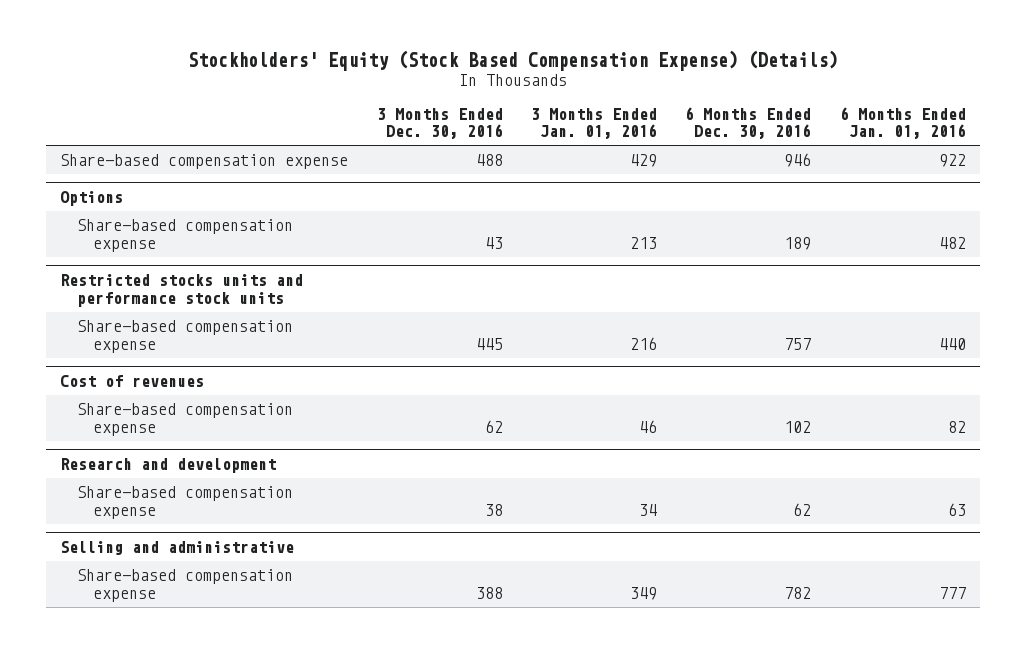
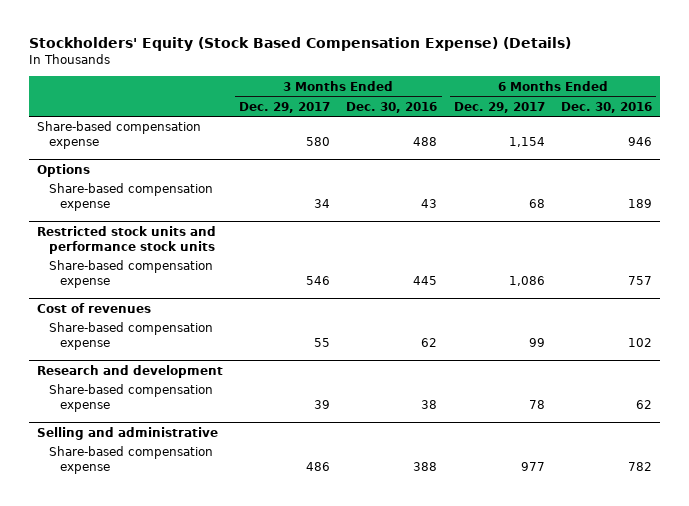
[531,107,658,140] 3 Months Ended Jan. 01, 2016 -> none
[839,106,966,140] 6 Months Ended Jan. 01, 2016 -> none
none -> [239,101,331,113] Dec. 29, 2017
none -> [453,101,545,113] Dec. 29, 2017
[60,274,304,307] Restricted stocks units and performance stock units -> [37,225,217,254] Restricted stock units and performance stock units

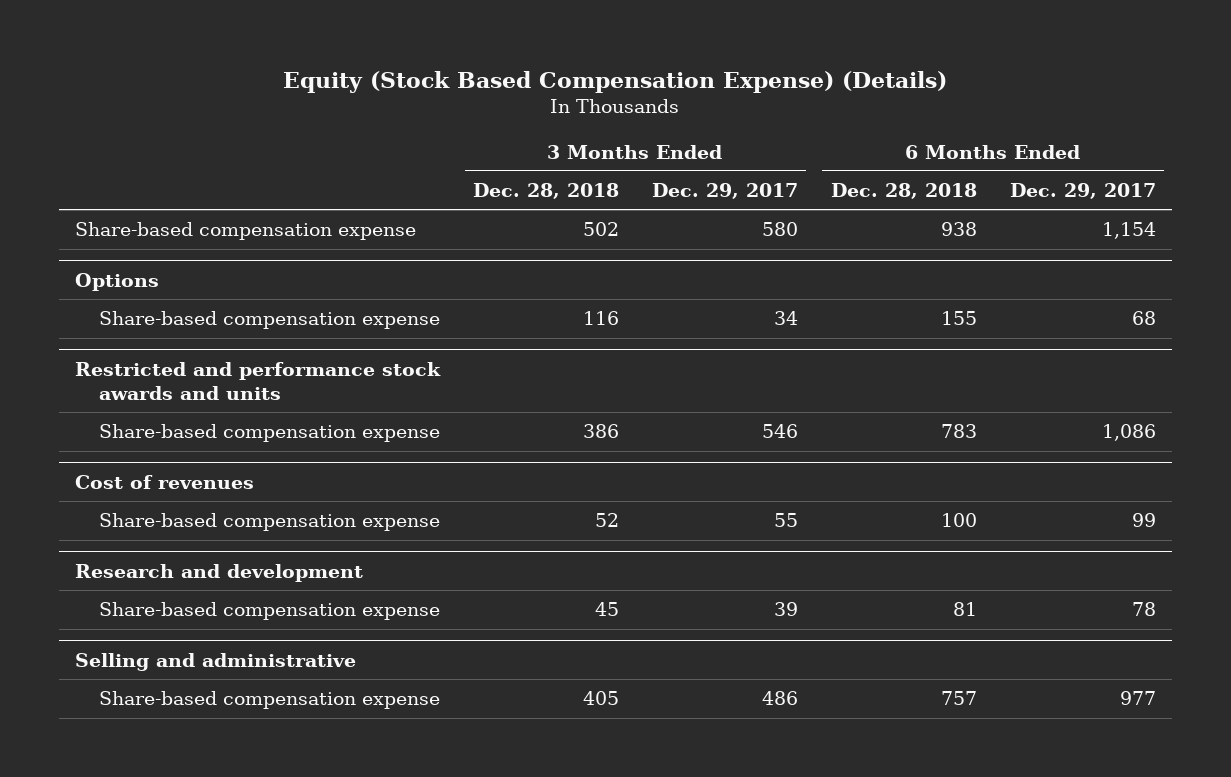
[28,36,571,51] Stockholders' Equity (Stock Based Compensation Expense) (Details) -> [283,70,948,93] Equity (Stock Based Compensation Expense) (Details)
[346,101,438,113] Dec. 30, 2016 -> none
[560,101,652,113] Dec. 30, 2016 -> none
none -> [472,183,619,200] Dec. 28, 2018
none -> [830,183,977,200] Dec. 28, 2018
[37,225,217,254] Restricted stock units and performance stock units -> [74,361,441,400] Restricted and performance stock awards and units

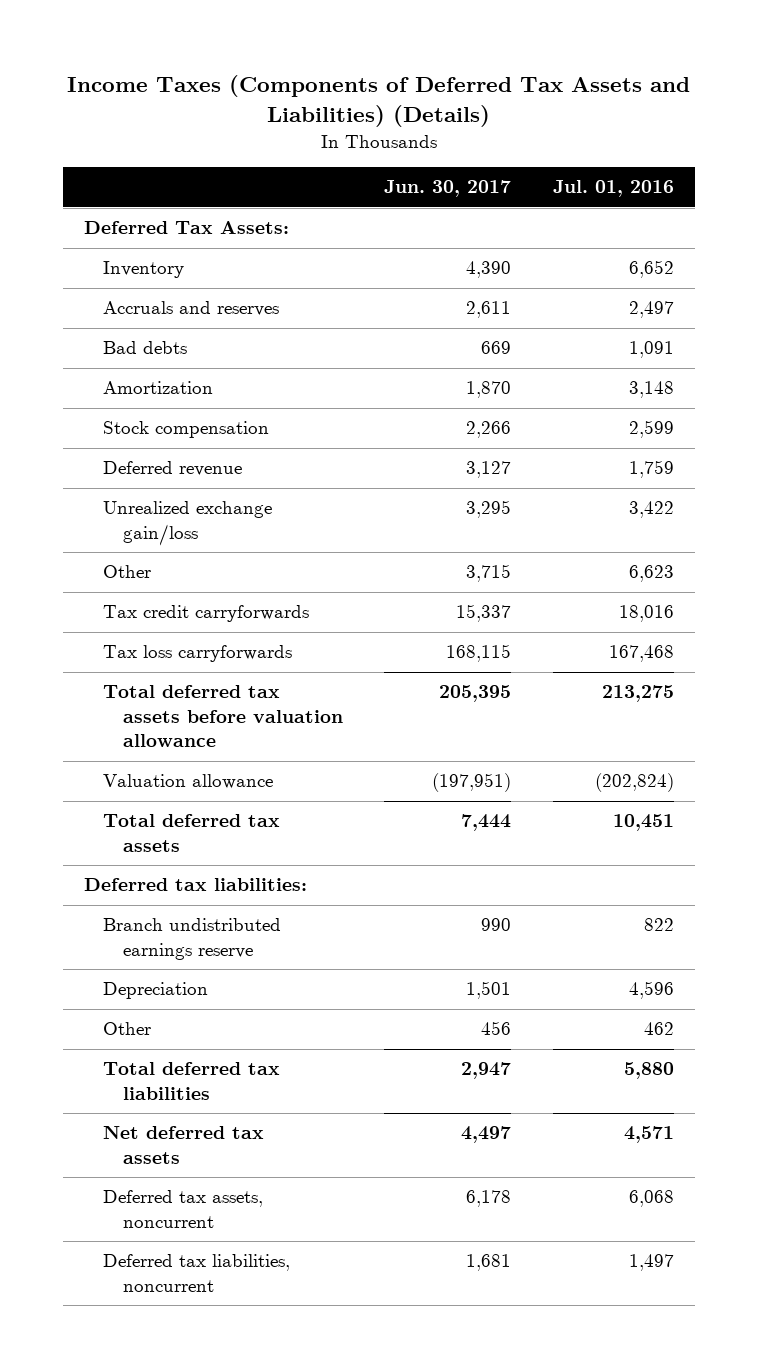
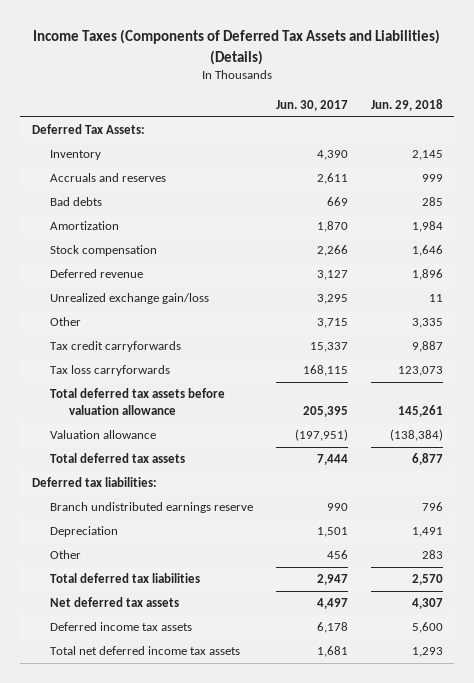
[553,180,675,198] Jul. 01, 2016 -> none
none -> [370,99,443,112] Jun. 29, 2018
[103,1190,264,1228] Deferred tax assets, noncurrent -> [50,622,193,632] Deferred income tax assets
[103,1254,291,1292] Deferred tax liabilities, noncurrent -> [50,646,241,656] Total net deferred income tax assets

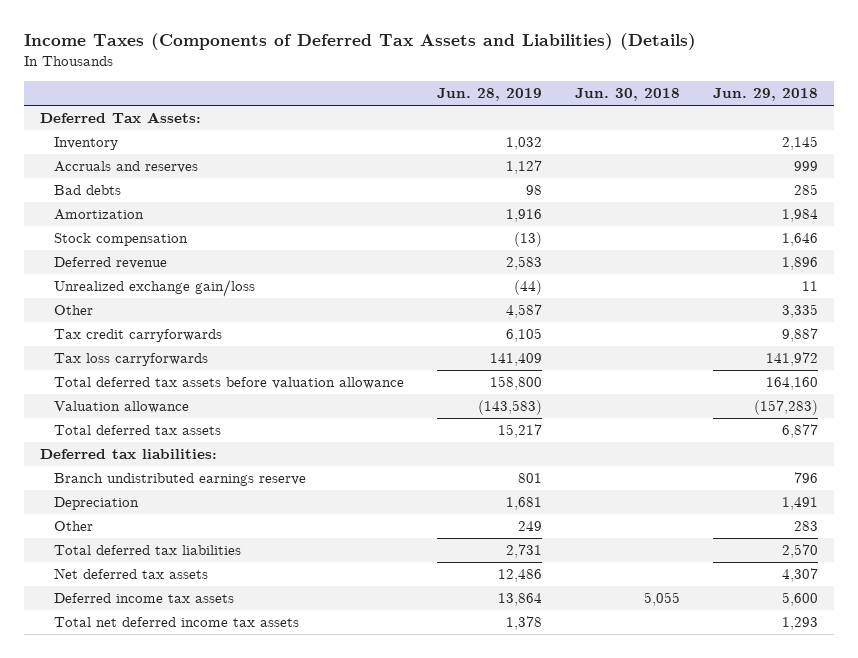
[275,100,348,112] Jun. 30, 2017 -> none
none -> [437,88,543,102] Jun. 28, 2019
none -> [575,88,681,102] Jun. 30, 2018
[397,366,443,377] 123,073 -> [765,352,818,367] 141,972
[397,405,443,418] 145,261 -> [765,377,818,391] 164,160
[389,429,443,442] (138,384) -> [753,400,818,416] (157,283)

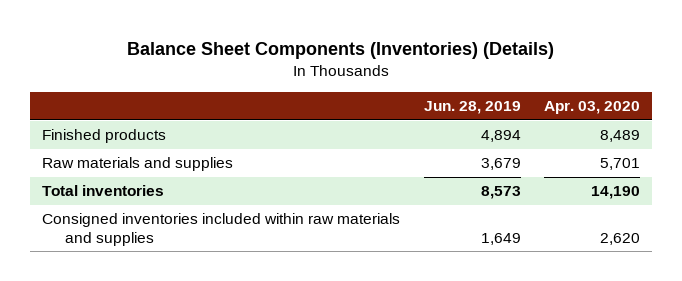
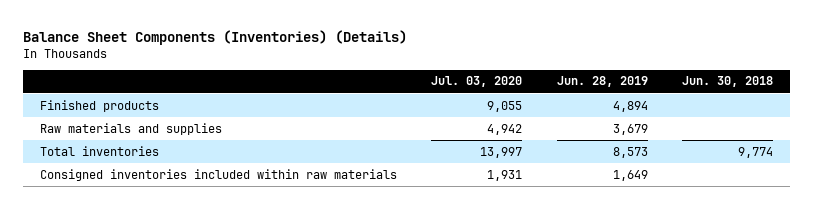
[543,101,640,115] Apr. 03, 2020 -> none
none -> [431,76,523,88] Jul. 03, 2020
none -> [681,76,773,88] Jun. 30, 2018
[42,213,401,246] Consigned inventories included within raw materials and supplies -> [40,168,398,181] Consigned inventories included within raw materials

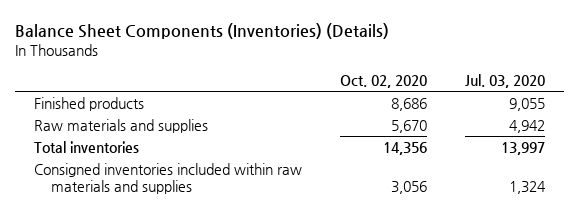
[556,76,648,88] Jun. 28, 2019 -> none
[681,76,773,88] Jun. 30, 2018 -> none
none -> [339,75,427,89] Oct. 02, 2020
[40,168,398,181] Consigned inventories included within raw materials -> [33,162,302,195] Consigned inventories included within raw materials and supplies
[487,169,523,181] 1,931 -> [509,181,547,195] 1,324

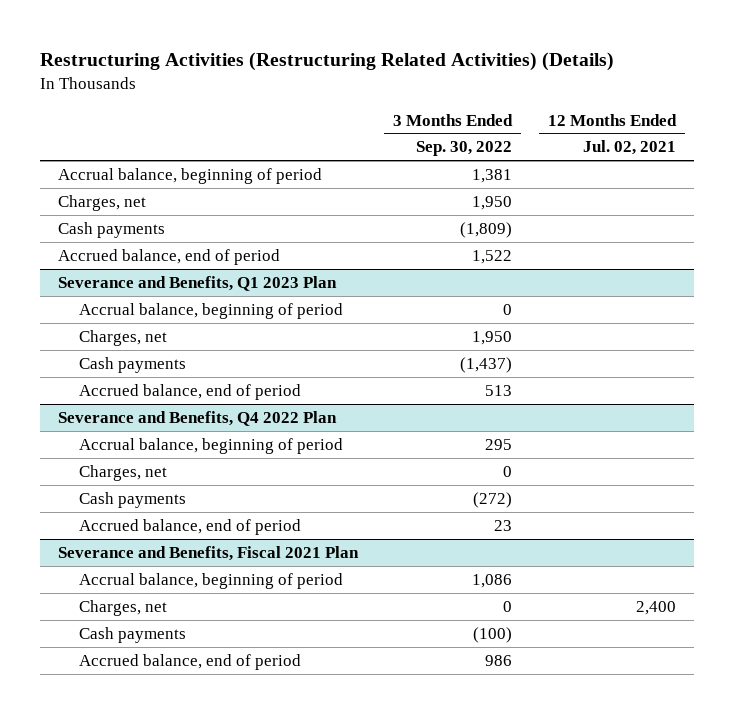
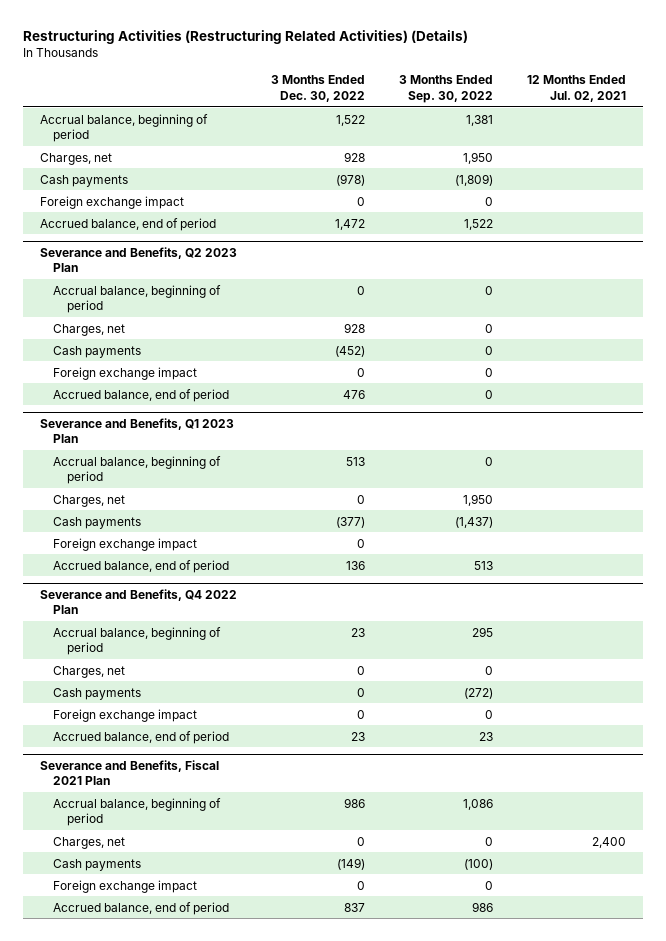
none -> [271,75,366,102] 3 Months Ended Dec. 30, 2022
none -> [39,195,184,209] Foreign exchange impact
none -> [39,247,237,273] Severance and Benefits, Q2 2023 Plan
none -> [53,284,222,313] Accrual balance, beginning of period
none -> [53,323,126,336] Charges, net
none -> [53,345,142,358] Cash payments
none -> [53,366,198,380] Foreign exchange impact
none -> [53,388,230,402] Accrued balance, end of period
none -> [53,537,198,551] Foreign exchange impact
none -> [53,708,198,722] Foreign exchange impact
none -> [53,879,198,893] Foreign exchange impact

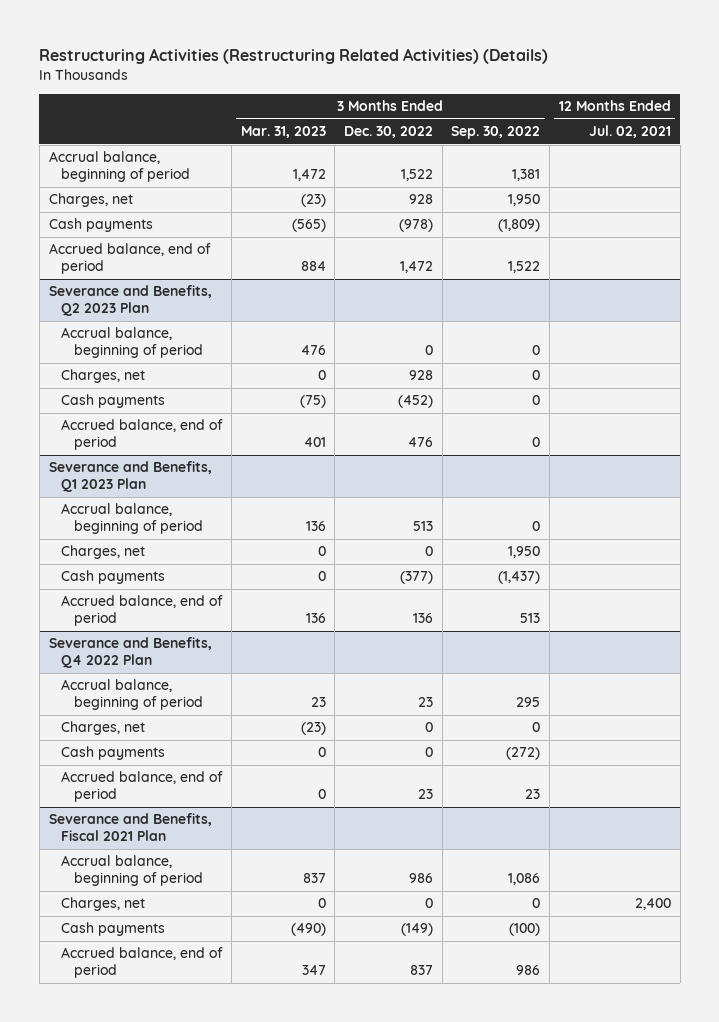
none -> [240,126,326,139] Mar. 31, 2023
[39,195,184,209] Foreign exchange impact -> none
[53,366,198,380] Foreign exchange impact -> none
[53,537,198,551] Foreign exchange impact -> none
[53,708,198,722] Foreign exchange impact -> none
[53,879,198,893] Foreign exchange impact -> none

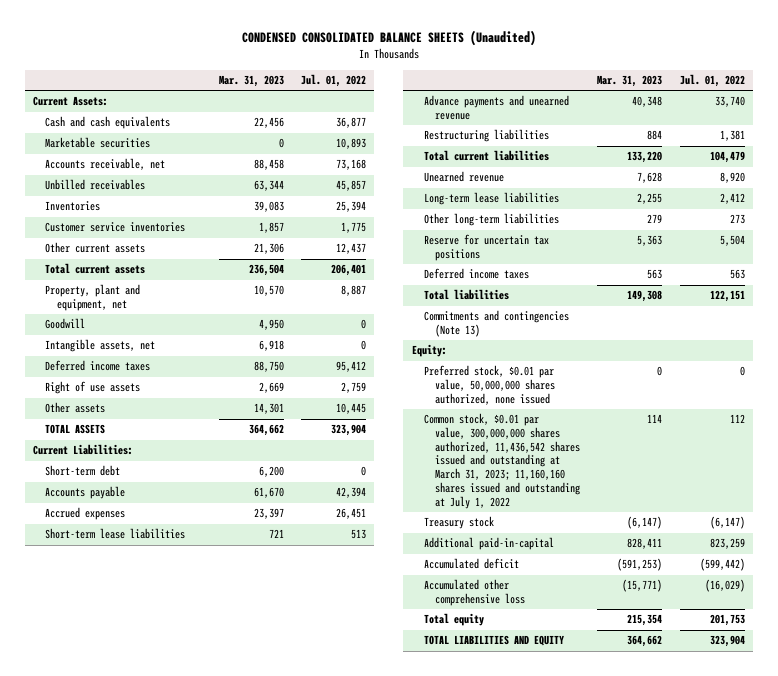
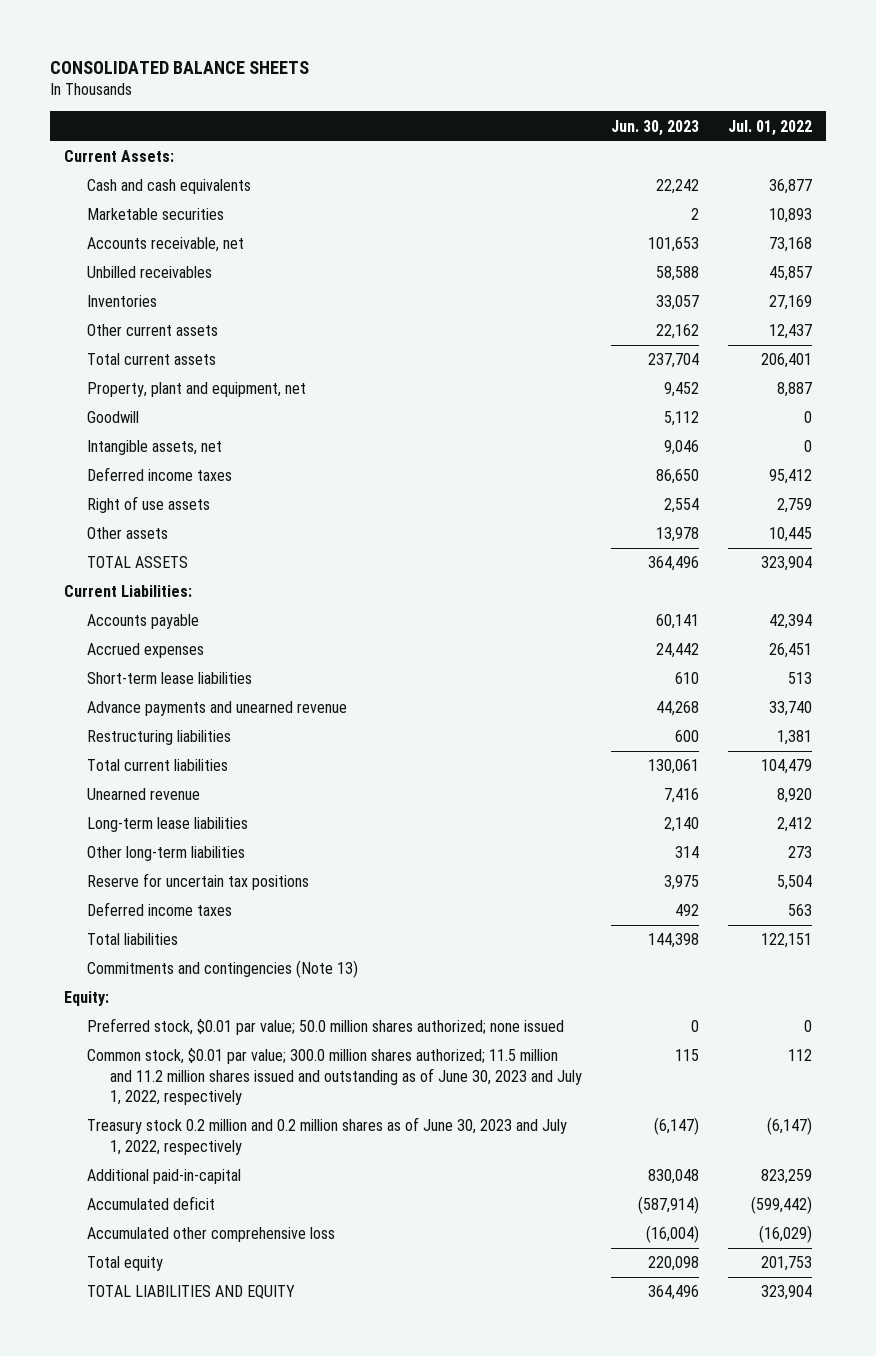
[241,30,536,47] CONDENSED CONSOLIDATED BALANCE SHEETS (Unaudited) -> [49,61,309,75] CONSOLIDATED BALANCE SHEETS
[218,74,284,87] Mar. 31, 2023 -> none
none -> [610,119,699,136] Jun. 30, 2023
[44,222,185,233] Customer service inventories -> none
[335,201,366,213] 25,394 -> [768,295,812,311] 27,169
[44,465,120,477] Short-term debt -> none
[423,365,556,405] Preferred stock, $0.01 par value, 50,000,000 shares authorized, none issued -> [86,1018,564,1036] Preferred stock, $0.01 par value; 50.0 million shares authorized; none issued
[423,413,581,509] Common stock, $0.01 par value, 300,000,000 shares authorized, 11,436,542 shares issued and outstanding at March 31, 2023; 11,160,160 shares issued and outstanding at July 1, 2022 -> [86,1048,582,1105] Common stock, $0.01 par value; 300.0 million shares authorized; 11.5 million and 11.2 million shares issued and outstanding as of June 30, 2023 and July 1, 2022, respectively
[423,516,494,530] Treasury stock -> [86,1117,567,1155] Treasury stock 0.2 million and 0.2 million shares as of June 30, 2023 and July 1, 2022, respectively

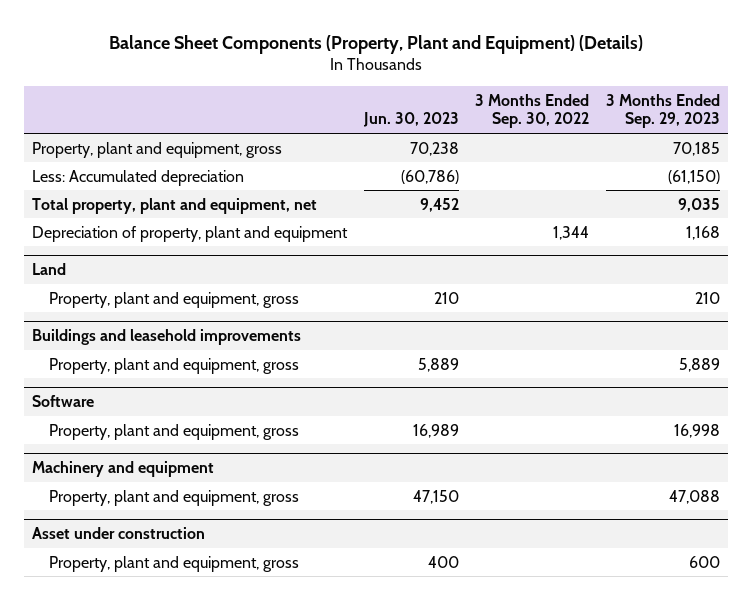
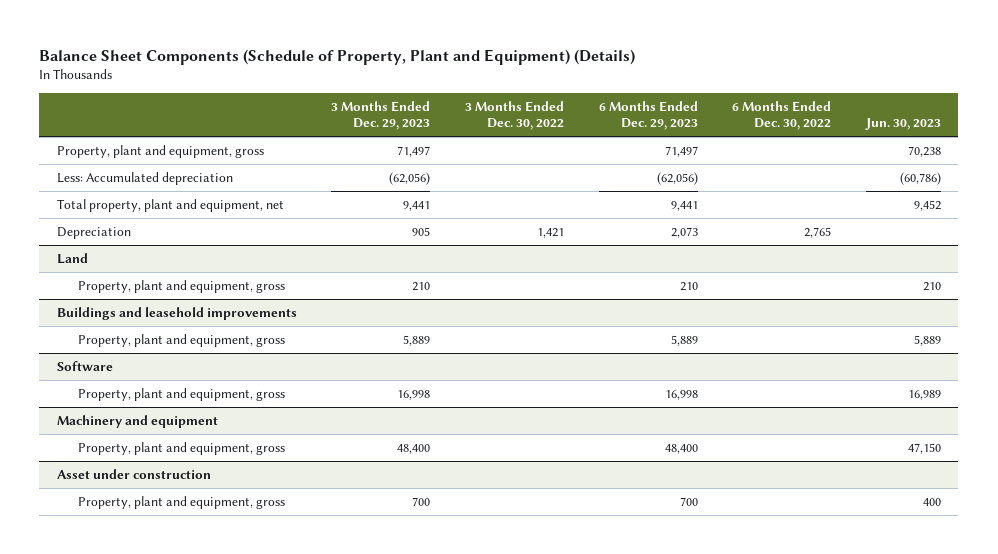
[109,34,644,54] Balance Sheet Components (Property, Plant and Equipment) (Details) -> [39,48,636,65] Balance Sheet Components (Schedule of Property, Plant and Equipment) (Details)
[475,93,590,129] 3 Months Ended Sep. 30, 2022 -> none
[605,93,720,129] 3 Months Ended Sep. 29, 2023 -> none
none -> [331,100,431,131] 3 Months Ended Dec. 29, 2023
none -> [465,100,565,131] 3 Months Ended Dec. 30, 2022
none -> [598,100,698,131] 6 Months Ended Dec. 29, 2023
none -> [732,100,832,131] 6 Months Ended Dec. 30, 2022
[32,225,349,242] Depreciation of property, plant and equipment -> [56,226,131,239] Depreciation

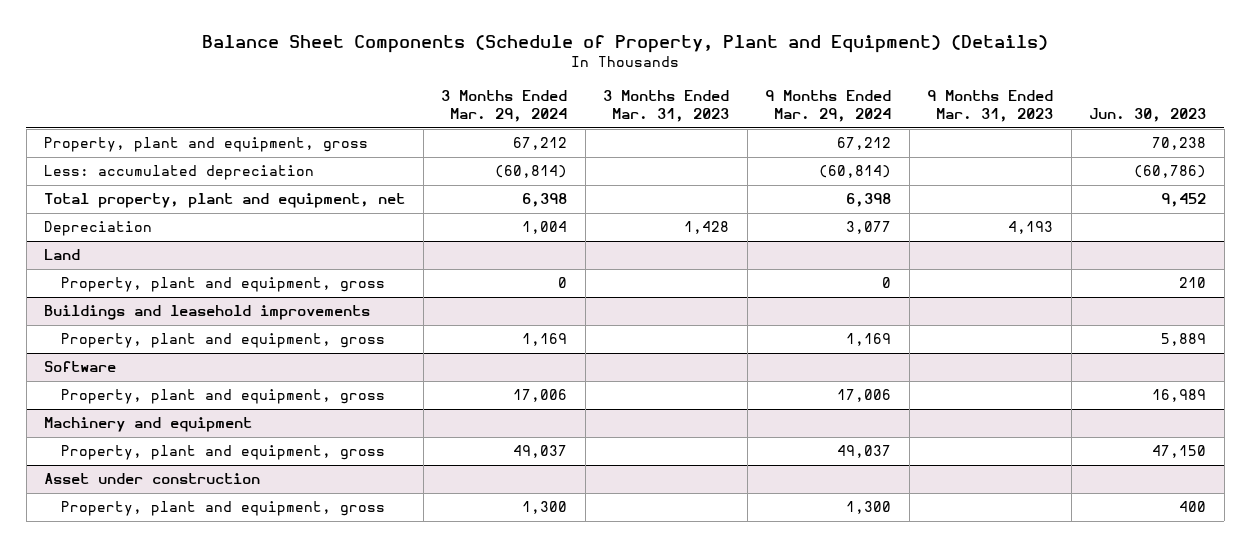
[331,100,431,131] 3 Months Ended Dec. 29, 2023 -> none
[465,100,565,131] 3 Months Ended Dec. 30, 2022 -> none
[598,100,698,131] 6 Months Ended Dec. 29, 2023 -> none
[732,100,832,131] 6 Months Ended Dec. 30, 2022 -> none
none -> [441,89,568,123] 3 Months Ended Mar. 29, 2024
none -> [603,89,730,123] 3 Months Ended Mar. 31, 2023
none -> [765,89,892,123] 9 Months Ended Mar. 29, 2024
none -> [927,89,1054,123] 9 Months Ended Mar. 31, 2023
[56,171,233,185] Less: Accumulated depreciation -> [44,165,315,181] Less: accumulated depreciation

